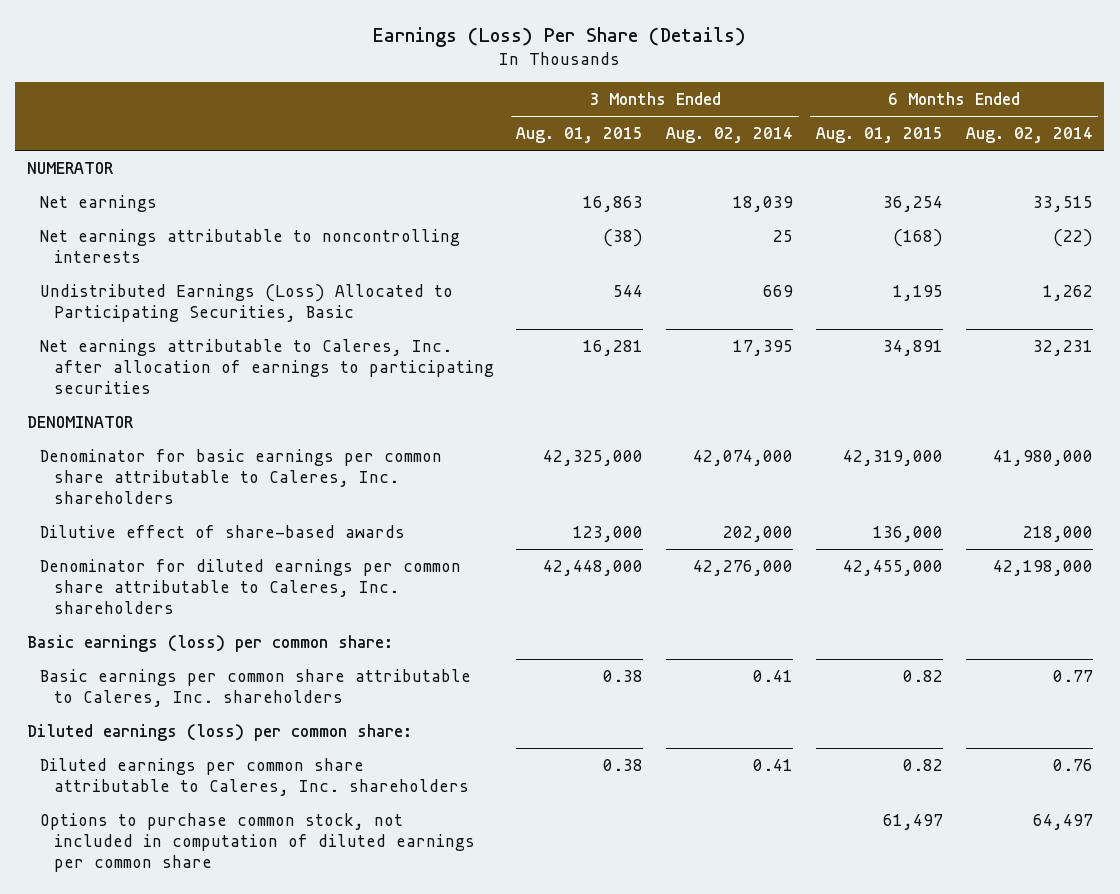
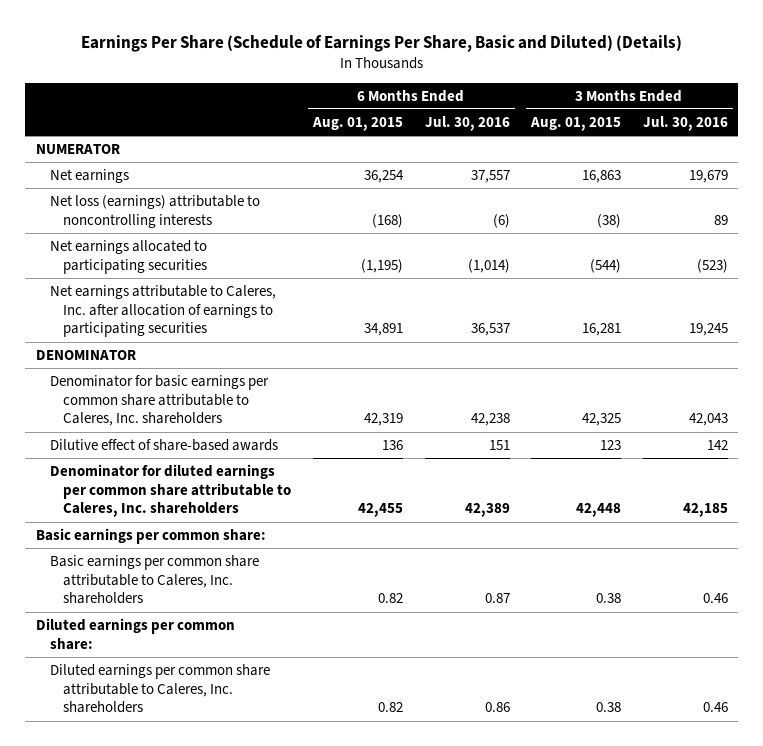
[372,27,746,48] Earnings (Loss) Per Share (Details) -> [80,34,682,52] Earnings Per Share (Schedule of Earnings Per Share, Basic and Diluted) (Details)
[666,127,794,144] Aug. 02, 2014 -> none
[965,127,1093,144] Aug. 02, 2014 -> none
none -> [424,115,510,131] Jul. 30, 2016
none -> [642,115,728,131] Jul. 30, 2016
[40,228,461,263] Net earnings attributable to noncontrolling interests -> [49,194,260,228] Net loss (earnings) attributable to noncontrolling interests
[40,283,454,322] Undistributed Earnings (Loss) Allocated to Participating Securities, Basic -> [49,239,208,274] Net earnings allocated to participating securities
[613,284,644,297] 544 -> [590,258,622,273] (544)
[892,284,943,301] 1,195 -> [361,258,404,273] (1,195)
[543,449,644,466] 42,325,000 -> [582,413,622,427] 42,325
[842,449,943,466] 42,319,000 -> [364,413,404,427] 42,319
[573,525,644,542] 123,000 -> [600,439,622,450] 123
[872,525,943,542] 136,000 -> [382,439,404,450] 136
[543,559,644,576] 42,448,000 -> [576,503,622,518] 42,448
[842,559,943,576] 42,455,000 -> [358,503,404,518] 42,455
[26,634,393,652] Basic earnings (loss) per common share: -> [35,527,266,544] Basic earnings per common share:
[26,723,412,741] Diluted earnings (loss) per common share: -> [35,617,235,650] Diluted earnings per common share:
[40,812,475,873] Options to purchase common stock, not included in computation of diluted earnings per common share -> none

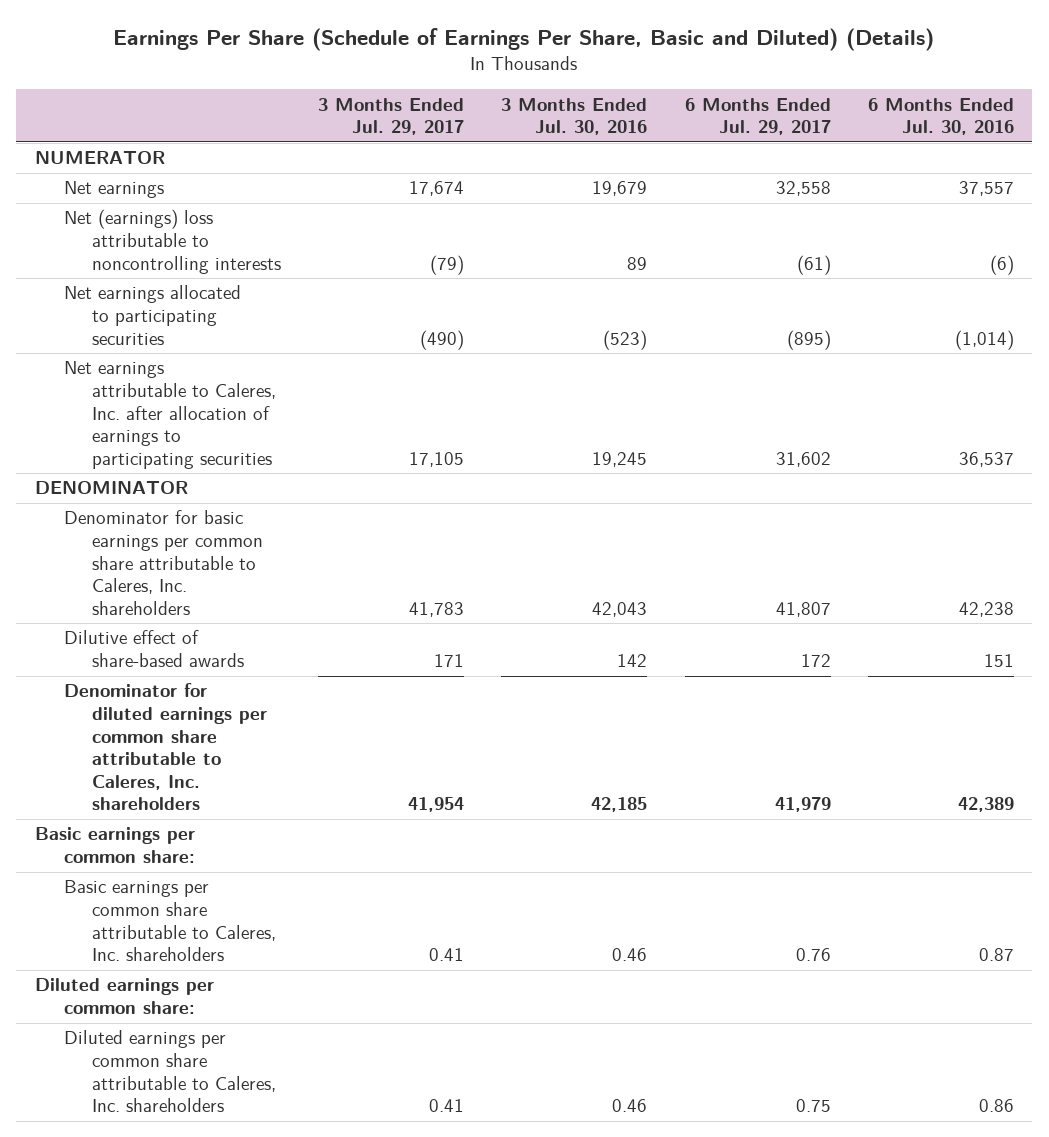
[312,116,404,131] Aug. 01, 2015 -> none
[530,116,622,131] Aug. 01, 2015 -> none
none -> [318,97,465,136] 3 Months Ended Jul. 29, 2017
none -> [684,97,831,136] 6 Months Ended Jul. 29, 2017
[49,194,260,228] Net loss (earnings) attributable to noncontrolling interests -> [63,209,281,274] Net (earnings) loss attributable to noncontrolling interests

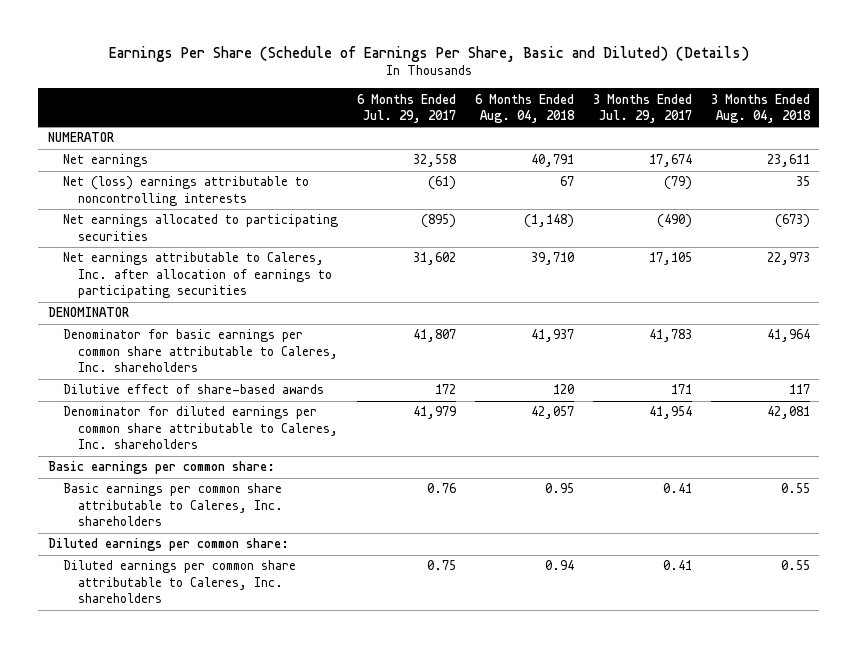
[501,97,648,136] 3 Months Ended Jul. 30, 2016 -> none
[867,97,1014,136] 6 Months Ended Jul. 30, 2016 -> none
none -> [475,93,576,123] 6 Months Ended Aug. 04, 2018
none -> [710,93,811,123] 3 Months Ended Aug. 04, 2018
[63,209,281,274] Net (earnings) loss attributable to noncontrolling interests -> [62,176,309,206] Net (loss) earnings attributable to noncontrolling interests

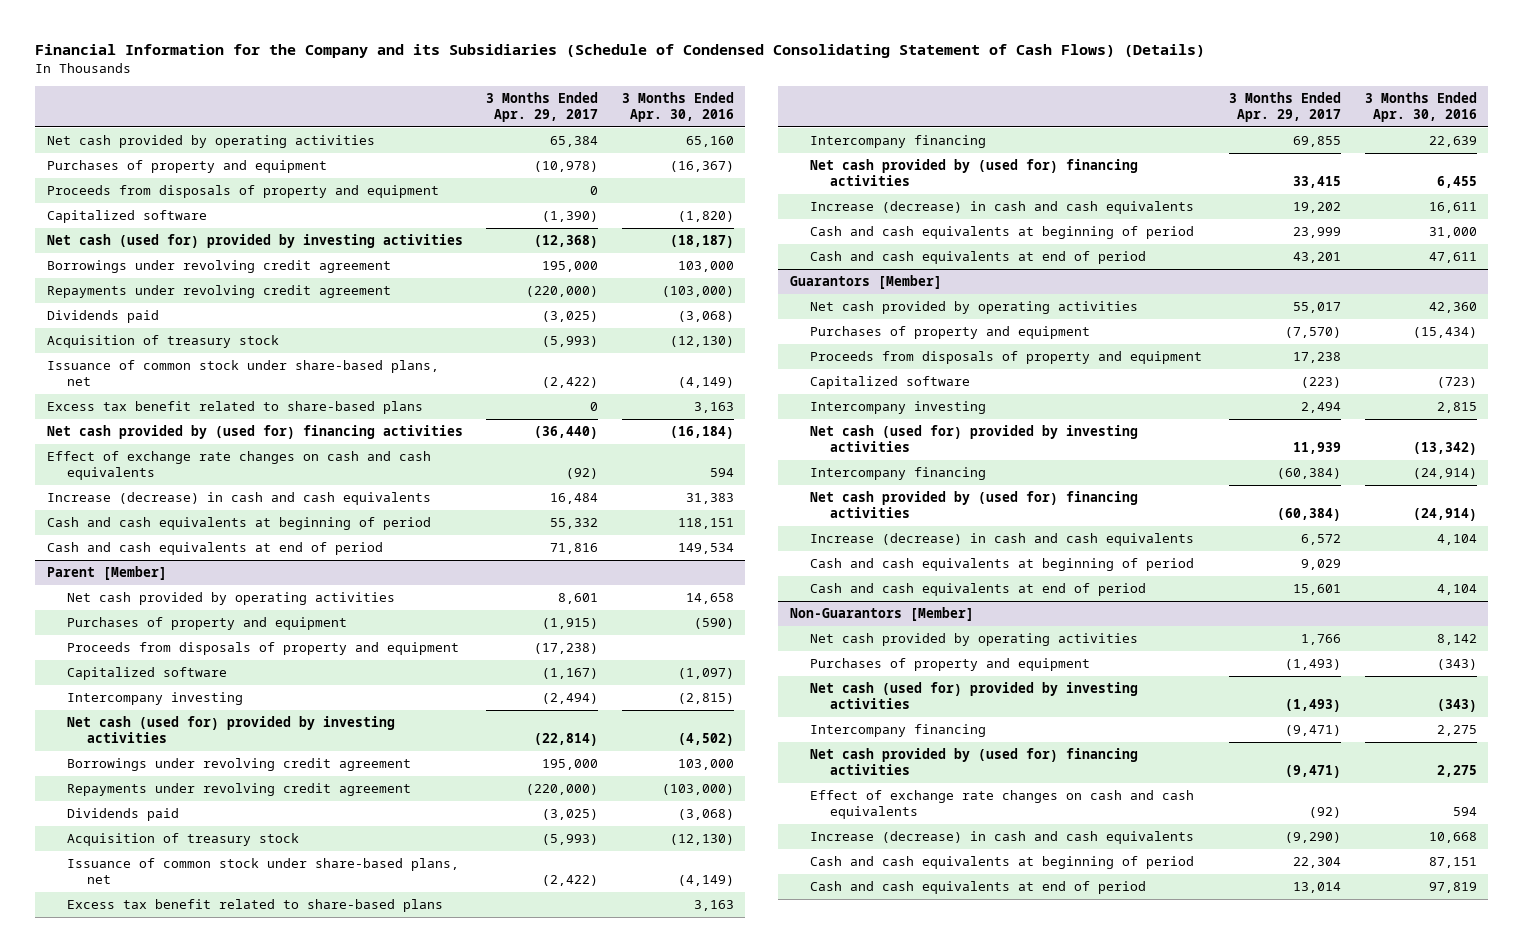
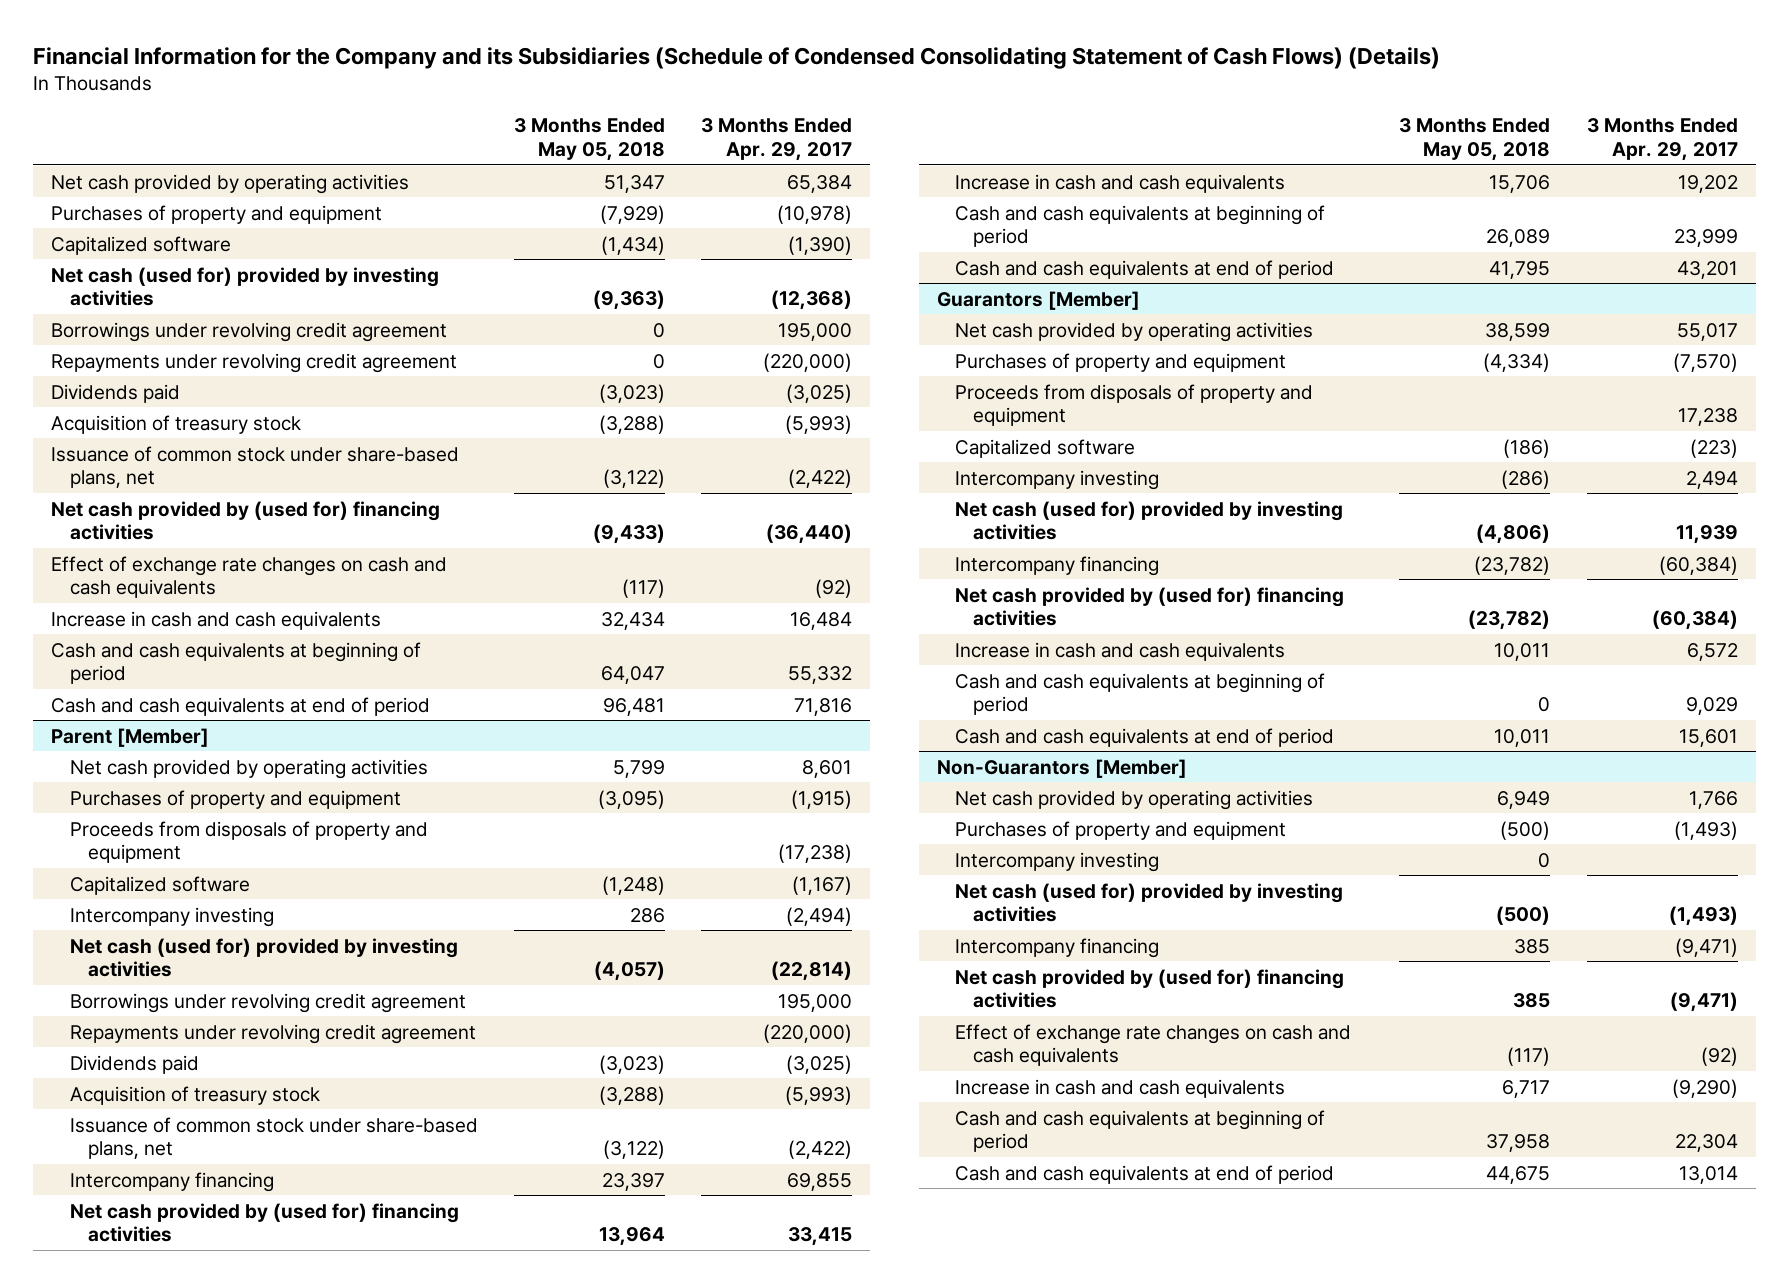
[621,92,734,123] 3 Months Ended Apr. 30, 2016 -> none
none -> [513,118,665,161] 3 Months Ended May 05, 2018
[46,185,439,199] Proceeds from disposals of property and equipment -> none
[46,401,423,415] Excess tax benefit related to share-based plans -> none
[46,492,431,506] Increase (decrease) in cash and cash equivalents -> [51,610,382,630] Increase in cash and cash equivalents
[66,899,443,913] Excess tax benefit related to share-based plans -> none
[809,201,1194,215] Increase (decrease) in cash and cash equivalents -> [955,173,1286,193] Increase in cash and cash equivalents
[809,533,1194,547] Increase (decrease) in cash and cash equivalents -> [955,641,1286,661] Increase in cash and cash equivalents
none -> [955,851,1160,872] Intercompany investing
[809,831,1194,845] Increase (decrease) in cash and cash equivalents -> [955,1078,1286,1098] Increase in cash and cash equivalents

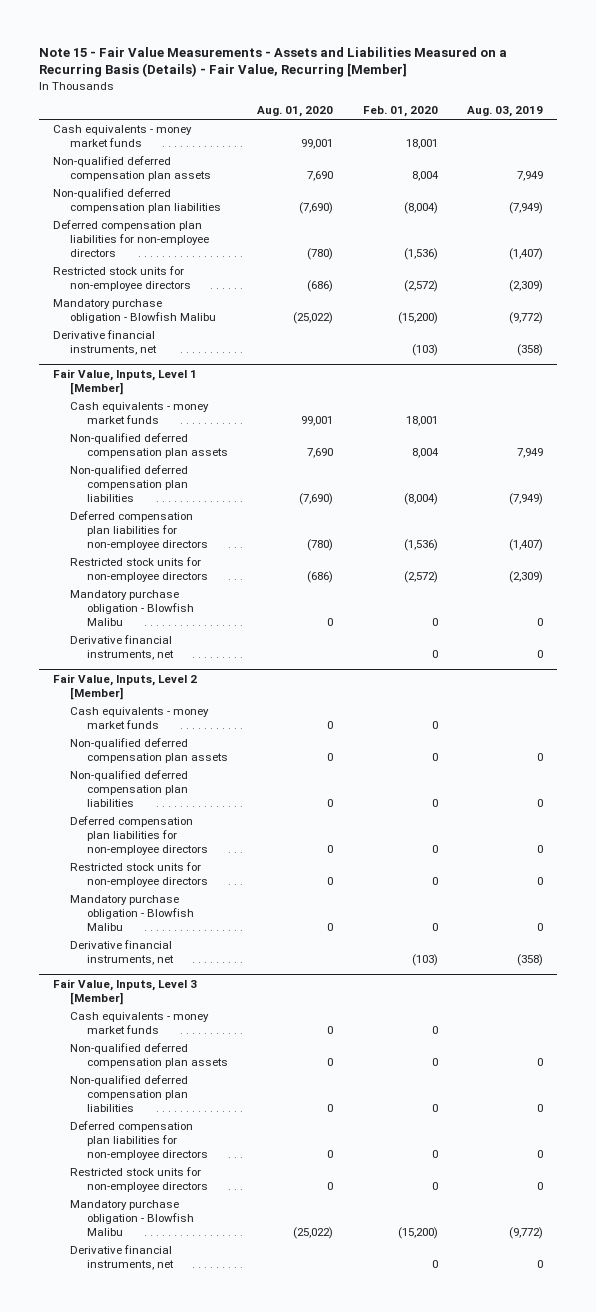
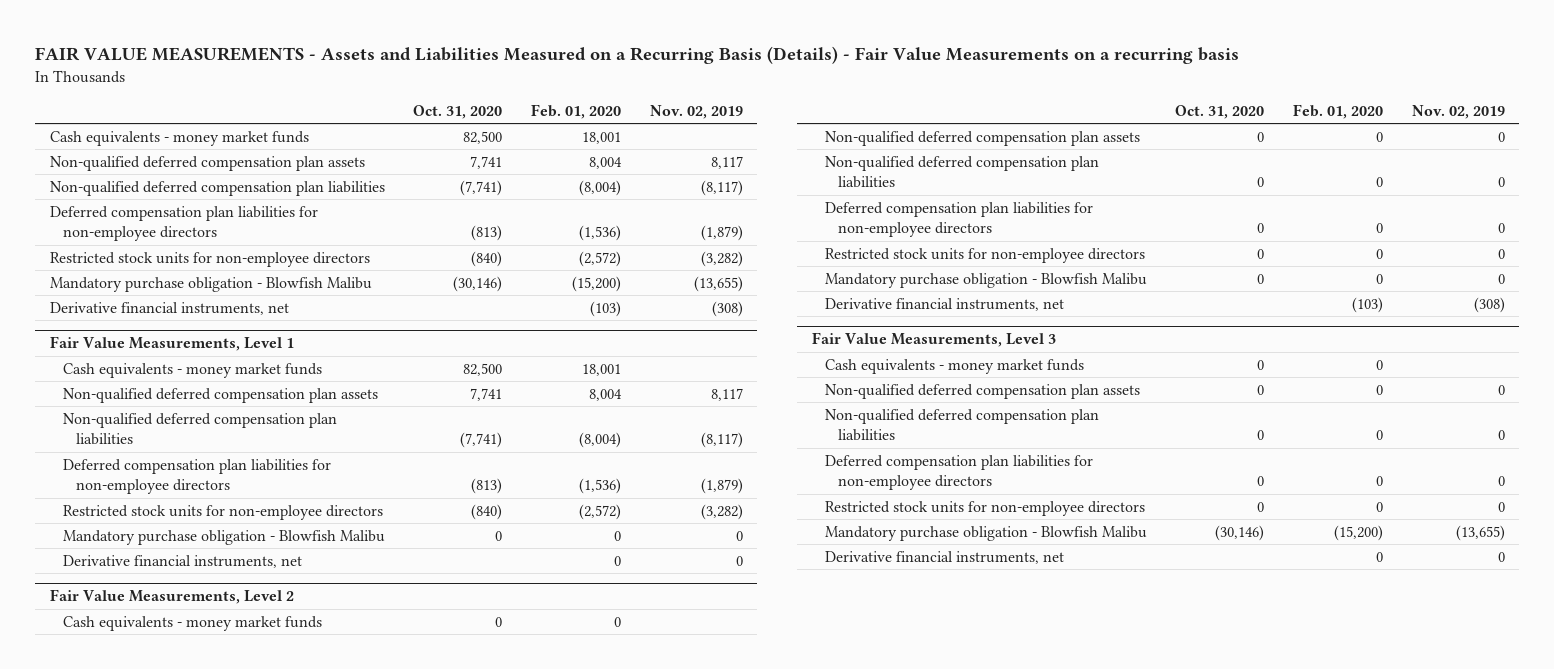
[38,46,507,78] Note 15 - Fair Value Measurements - Assets and Liabilities Measured on a Recurring Basis (Details) - Fair Value, Recurring [Member] -> [35,46,1240,65] FAIR VALUE MEASUREMENTS - Assets and Liabilities Measured on a Recurring Basis (Details) - Fair Value Measurements on a recurring basis
[257,106,334,118] Aug. 01, 2020 -> none
[466,106,543,118] Aug. 03, 2019 -> none
none -> [413,104,503,119] Oct. 31, 2020
none -> [649,104,743,119] Nov. 02, 2019
[53,369,198,396] Fair Value, Inputs, Level 1 [Member] -> [49,336,294,352] Fair Value Measurements, Level 1
[53,674,198,701] Fair Value, Inputs, Level 2 [Member] -> [49,589,294,605] Fair Value Measurements, Level 2
[53,979,198,1006] Fair Value, Inputs, Level 3 [Member] -> [811,332,1056,348] Fair Value Measurements, Level 3

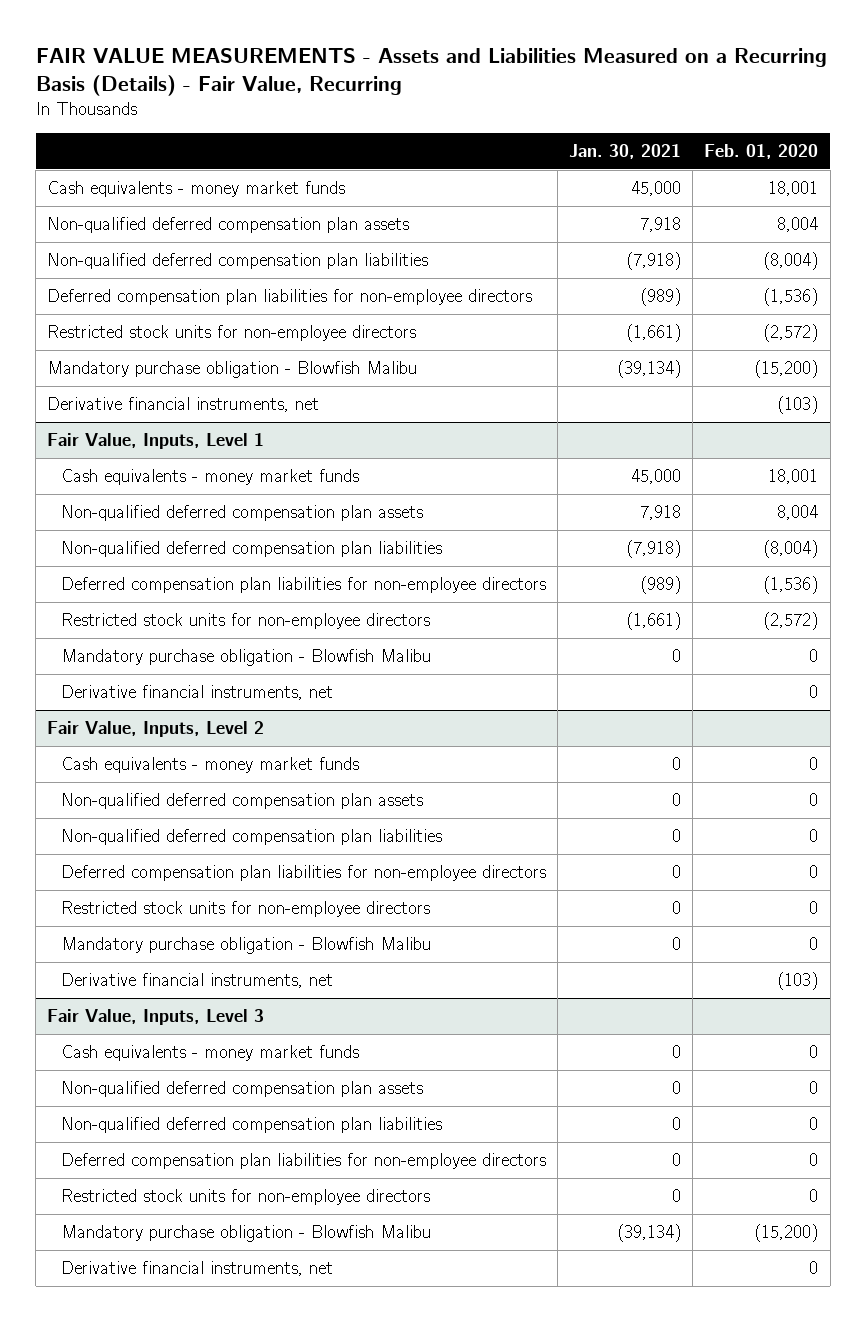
[35,46,1240,65] FAIR VALUE MEASUREMENTS - Assets and Liabilities Measured on a Recurring Basis (Details) - Fair Value Measurements on a recurring basis -> [35,48,827,97] FAIR VALUE MEASUREMENTS - Assets and Liabilities Measured on a Recurring Basis (Details) - Fair Value, Recurring
[413,104,503,119] Oct. 31, 2020 -> none
[649,104,743,119] Nov. 02, 2019 -> none
none -> [568,144,681,160] Jan. 30, 2021
[49,336,294,352] Fair Value Measurements, Level 1 -> [47,433,265,450] Fair Value, Inputs, Level 1
[49,589,294,605] Fair Value Measurements, Level 2 -> [47,721,265,738] Fair Value, Inputs, Level 2
[811,332,1056,348] Fair Value Measurements, Level 3 -> [47,1009,265,1026] Fair Value, Inputs, Level 3

